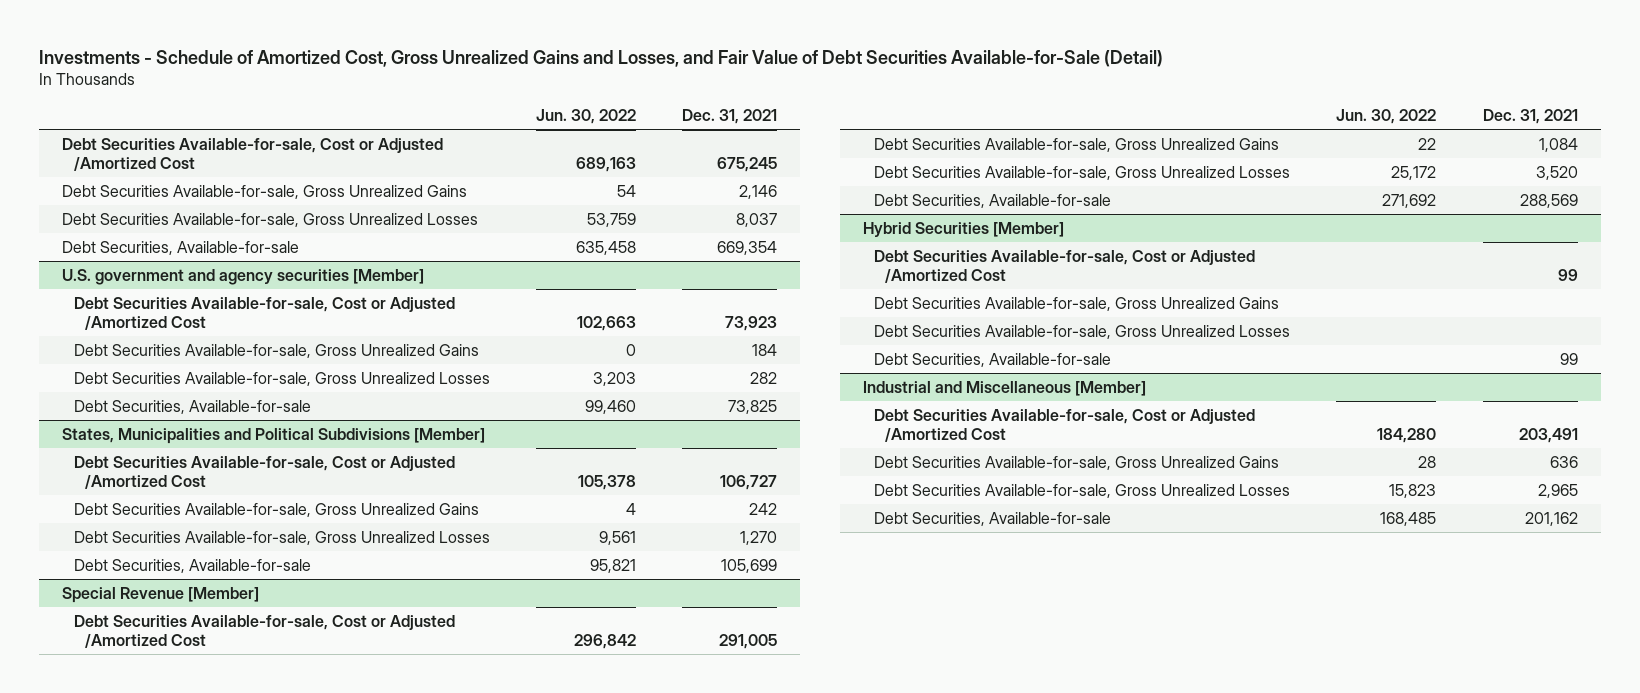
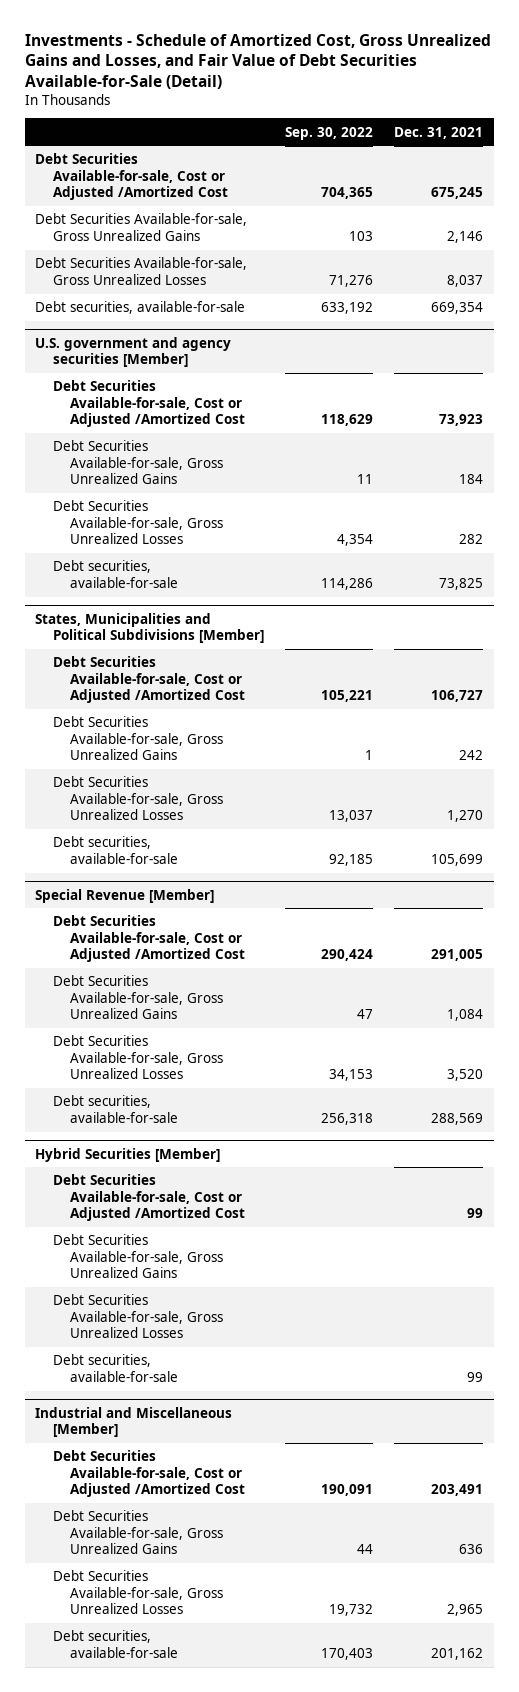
[535,108,636,124] Jun. 30, 2022 -> none
none -> [285,126,374,140] Sep. 30, 2022
[62,240,300,255] Debt Securities, Available-for-sale -> [35,301,246,315] Debt securities, available-for-sale
[73,399,311,414] Debt Securities, Available-for-sale -> [52,560,179,588] Debt securities, available-for-sale
[73,558,311,573] Debt Securities, Available-for-sale -> [52,836,179,864] Debt securities, available-for-sale
[874,193,1112,208] Debt Securities, Available-for-sale -> [52,1095,179,1123] Debt securities, available-for-sale
[874,352,1112,367] Debt Securities, Available-for-sale -> [52,1354,179,1382] Debt securities, available-for-sale
[874,511,1112,526] Debt Securities, Available-for-sale -> [52,1630,179,1658] Debt securities, available-for-sale

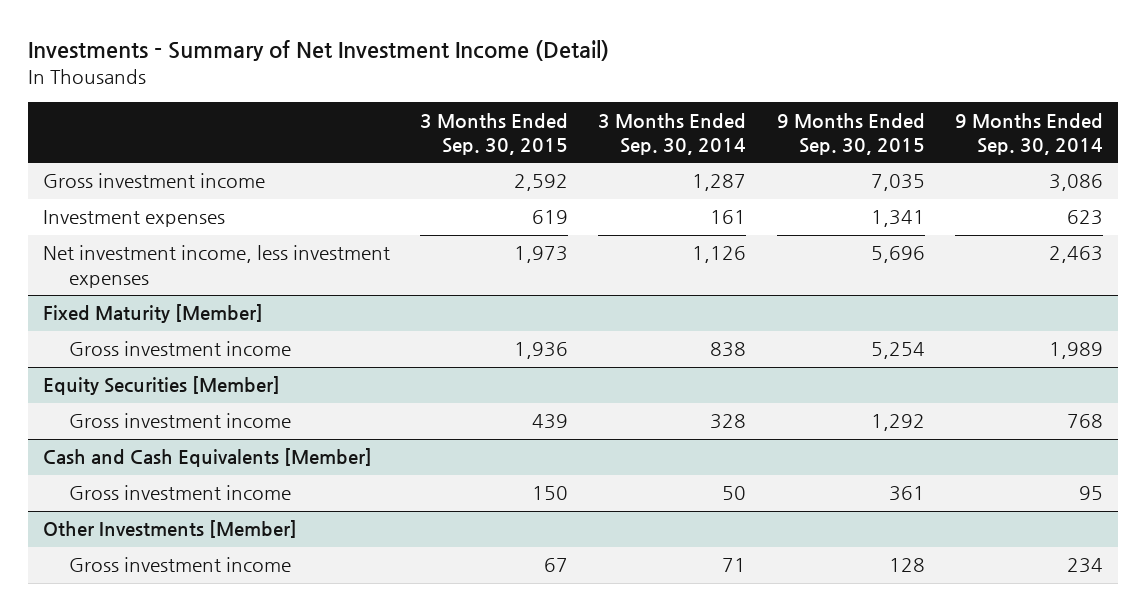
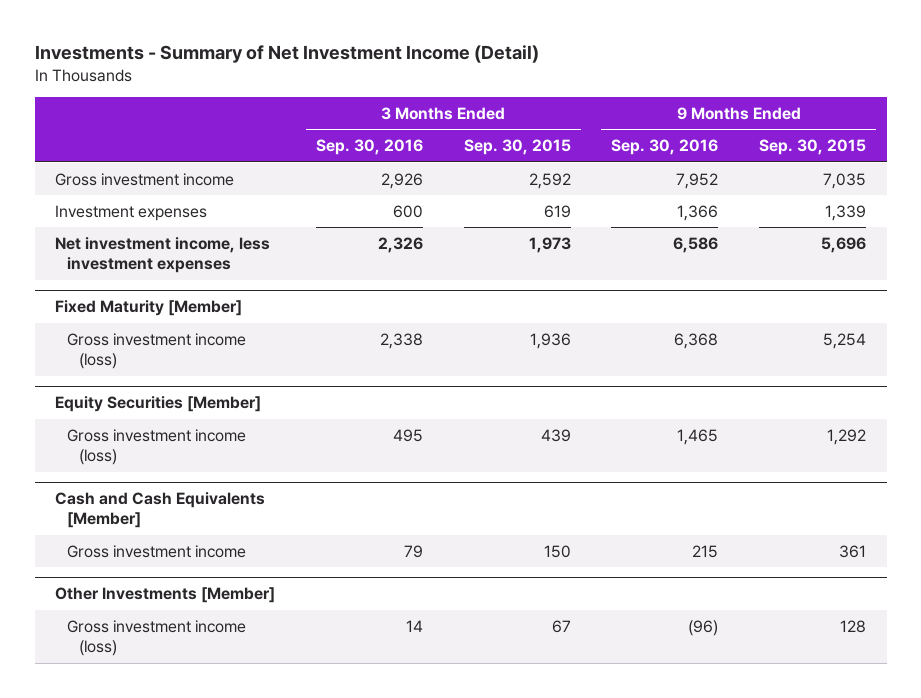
[598,112,747,156] 3 Months Ended Sep. 30, 2014 -> none
[954,112,1103,156] 9 Months Ended Sep. 30, 2014 -> none
none -> [315,139,423,156] Sep. 30, 2016
none -> [611,139,719,156] Sep. 30, 2016
[870,210,925,228] 1,341 -> [825,204,867,221] 1,339
[68,341,291,357] Gross investment income -> [67,332,247,370] Gross investment income (loss)
[68,413,291,429] Gross investment income -> [67,428,247,466] Gross investment income (loss)
[68,557,291,573] Gross investment income -> [67,619,247,657] Gross investment income (loss)

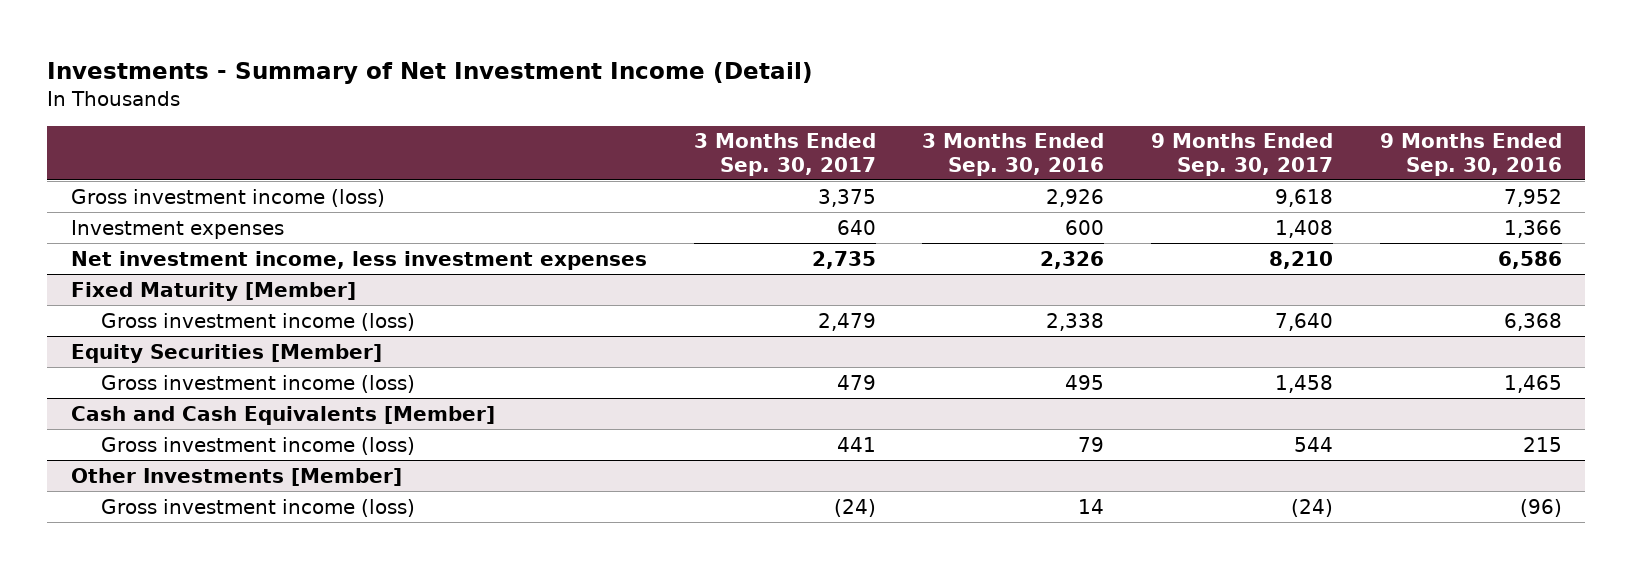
[463,139,571,156] Sep. 30, 2015 -> none
[759,139,867,156] Sep. 30, 2015 -> none
none -> [693,133,876,176] 3 Months Ended Sep. 30, 2017
none -> [1151,133,1334,176] 9 Months Ended Sep. 30, 2017
[55,172,235,186] Gross investment income -> [70,188,385,207] Gross investment income (loss)
[67,544,247,558] Gross investment income -> [101,436,416,455] Gross investment income (loss)

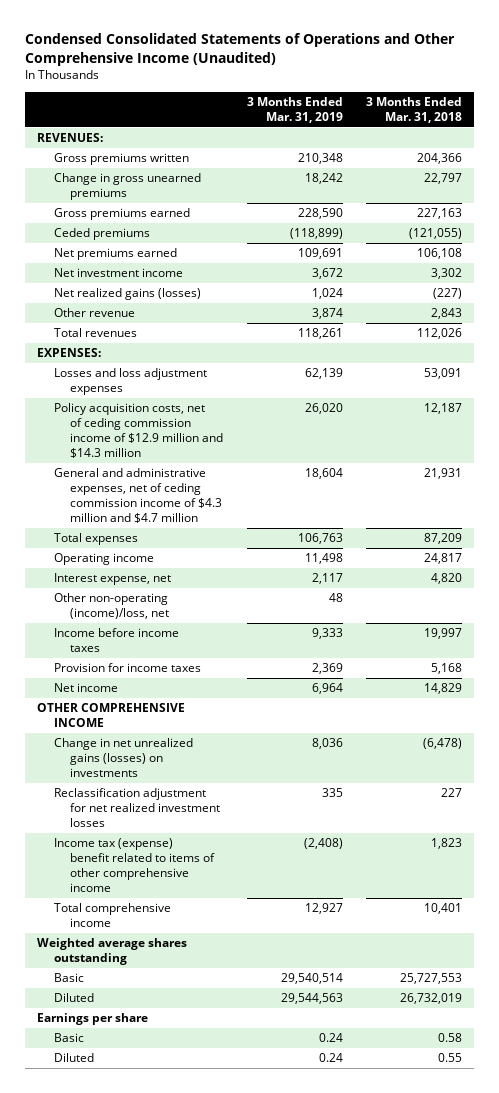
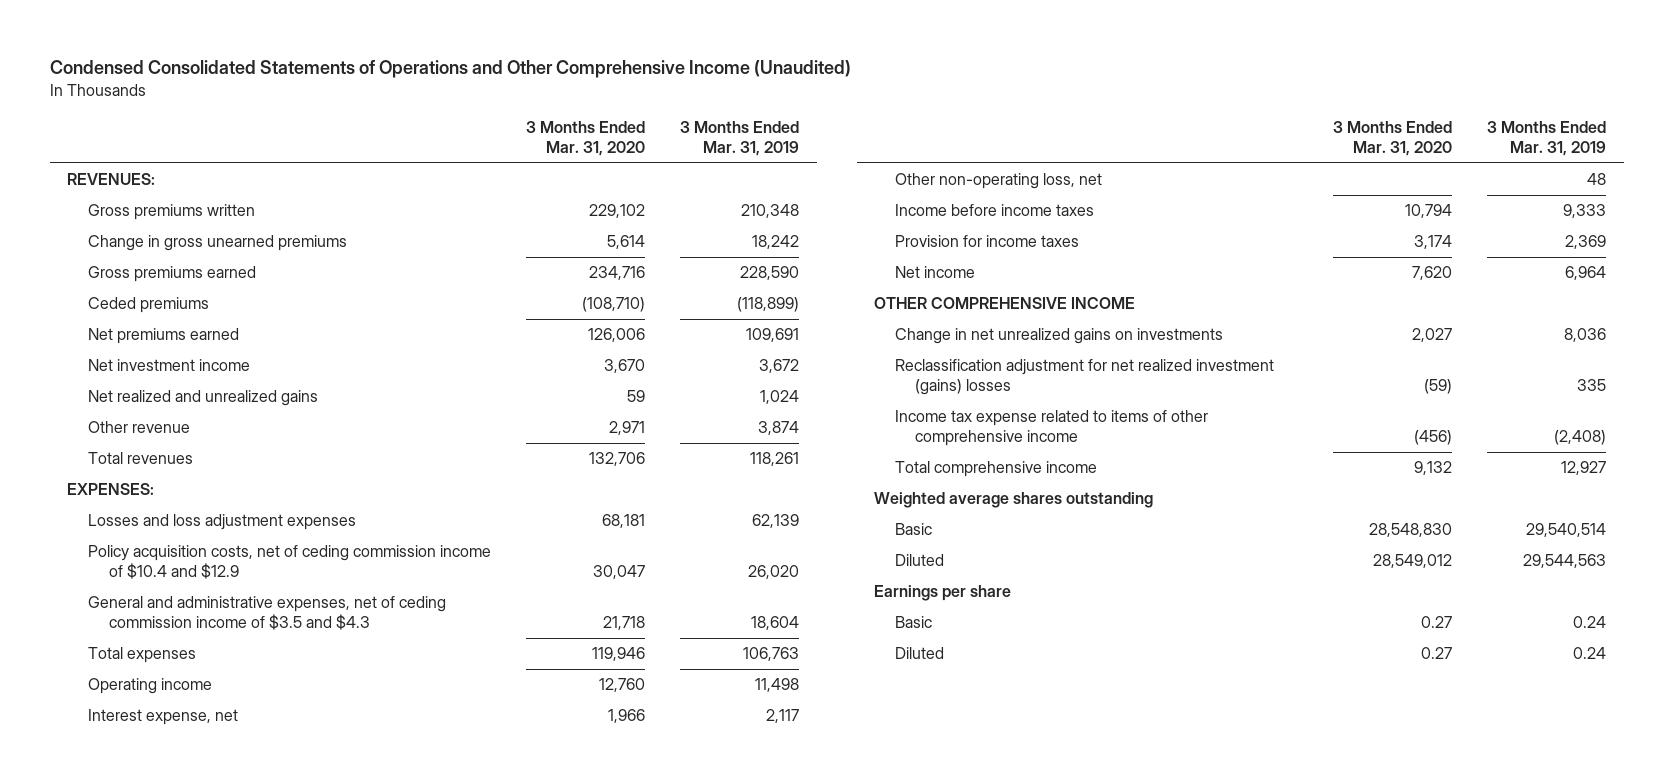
[365,97,462,123] 3 Months Ended Mar. 31, 2018 -> none
none -> [526,120,646,156] 3 Months Ended Mar. 31, 2020
[53,288,201,301] Net realized gains (losses) -> [88,390,319,407] Net realized and unrealized gains
[53,403,224,459] Policy acquisition costs, net of ceding commission income of $12.9 million and $14.3 million -> [88,545,492,580] Policy acquisition costs, net of ceding commission income of $10.4 and $12.9
[53,468,223,524] General and administrative expenses, net of ceding commission income of $4.3 million and $4.7 million -> [88,596,447,631] General and administrative expenses, net of ceding commission income of $3.5 and $4.3
[53,593,170,620] Other non-operating (income)/loss, net -> [894,173,1102,190] Other non-operating loss, net
[53,738,193,778] Change in net unrealized gains (losses) on investments -> [894,328,1223,345] Change in net unrealized gains on investments
[53,788,221,828] Reclassification adjustment for net realized investment losses -> [894,359,1274,396] Reclassification adjustment for net realized investment (gains) losses
[53,838,216,893] Income tax (expense) benefit related to items of other comprehensive income -> [894,410,1208,447] Income tax expense related to items of other comprehensive income

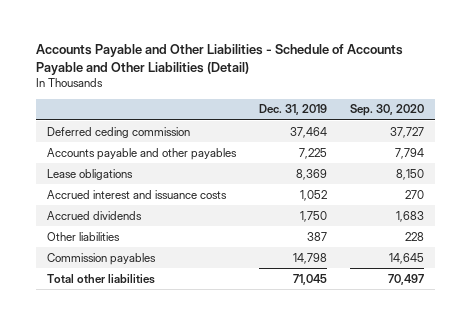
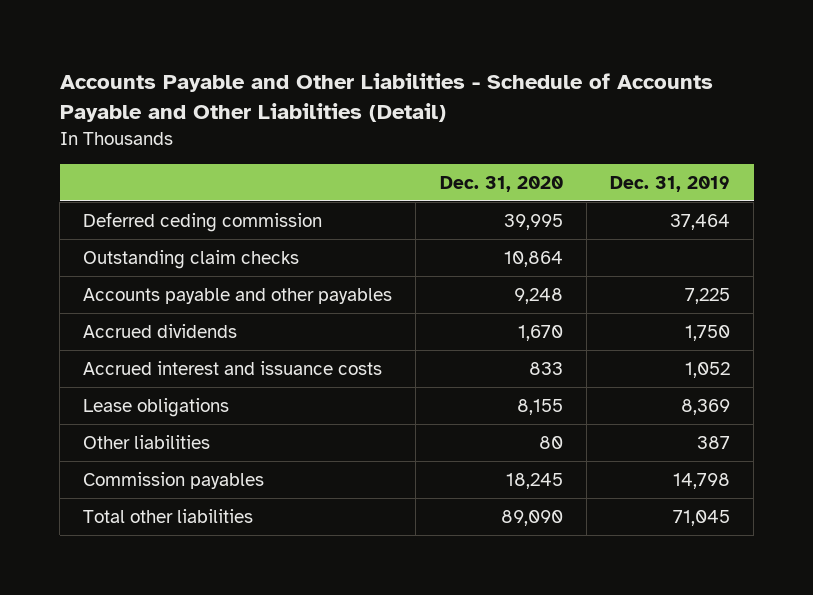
[349,104,424,117] Sep. 30, 2020 -> none
none -> [439,175,563,192] Dec. 31, 2020
none -> [83,250,300,270] Outstanding claim checks
[47,189,228,199] Accrued interest and issuance costs -> [83,361,383,376] Accrued interest and issuance costs
[47,168,134,180] Lease obligations -> [83,398,230,418] Lease obligations

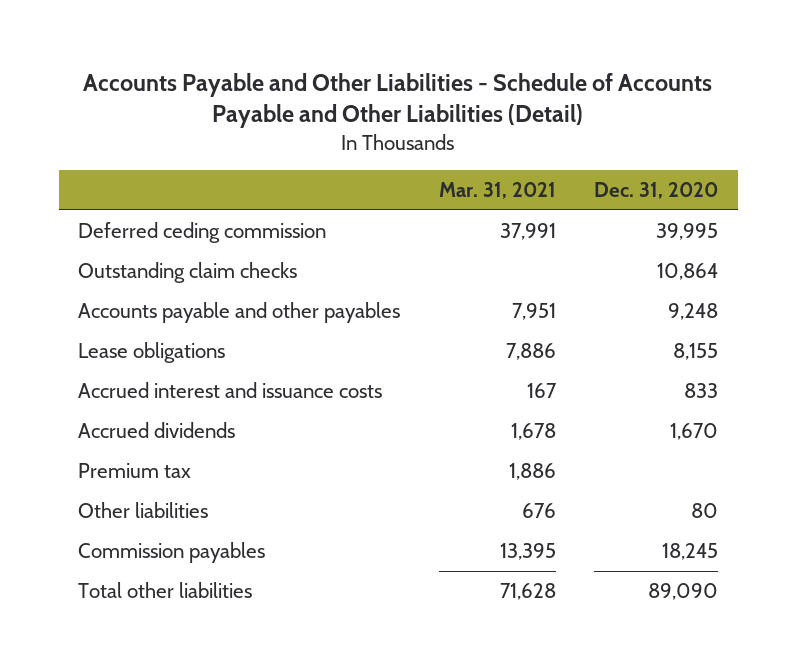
[609,175,730,192] Dec. 31, 2019 -> none
none -> [438,182,556,200] Mar. 31, 2021
[83,361,383,376] Accrued interest and issuance costs -> [78,381,383,398] Accrued interest and issuance costs
[83,324,238,339] Accrued dividends -> [78,421,236,438] Accrued dividends
none -> [78,462,192,478] Premium tax

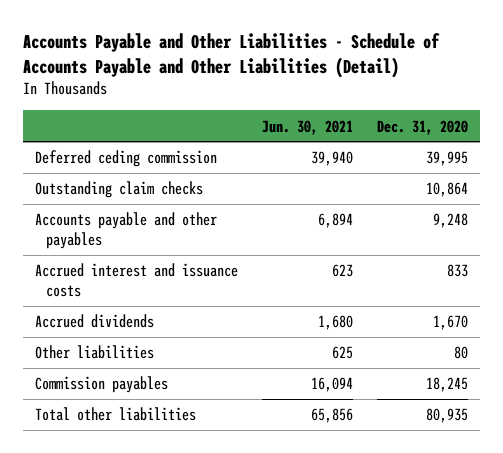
[438,182,556,200] Mar. 31, 2021 -> none
none -> [261,119,353,135] Jun. 30, 2021
[78,341,226,363] Lease obligations -> none
[78,462,192,478] Premium tax -> none
[648,582,719,600] 89,090 -> [425,408,468,424] 80,935

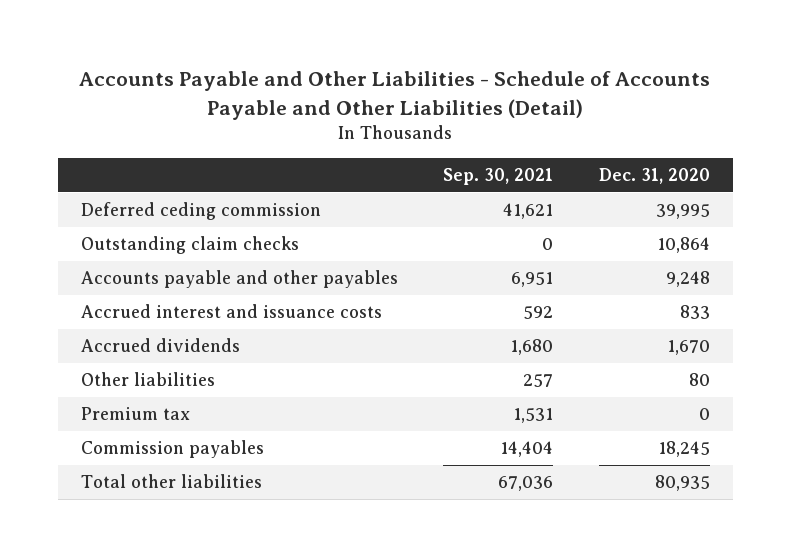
[261,119,353,135] Jun. 30, 2021 -> none
none -> [443,167,554,185] Sep. 30, 2021
none -> [80,407,190,421] Premium tax

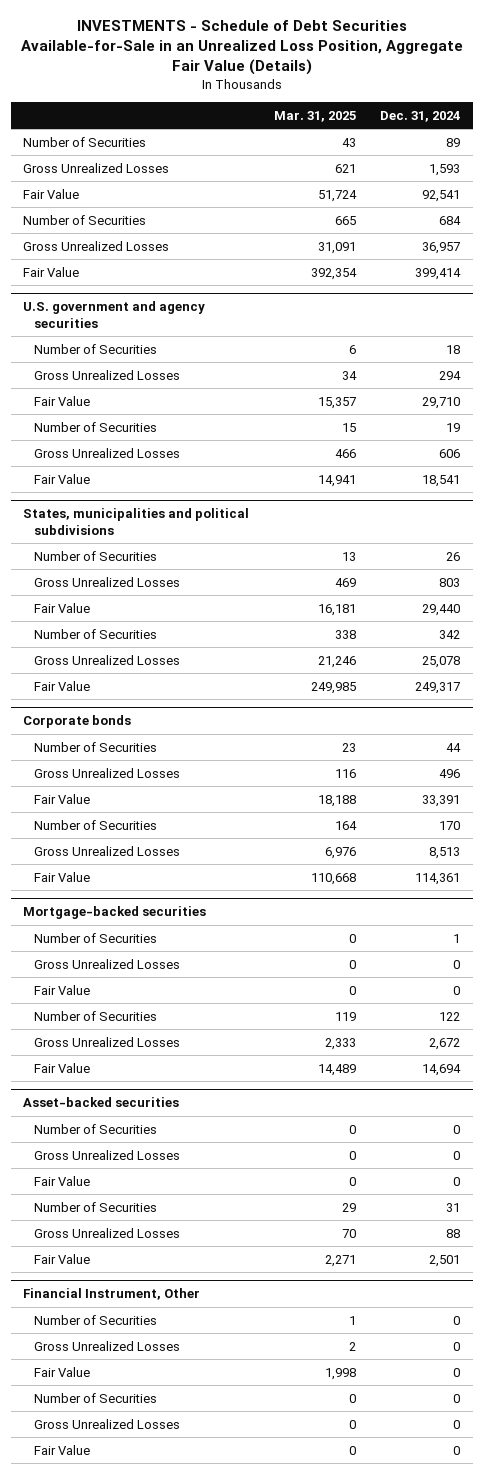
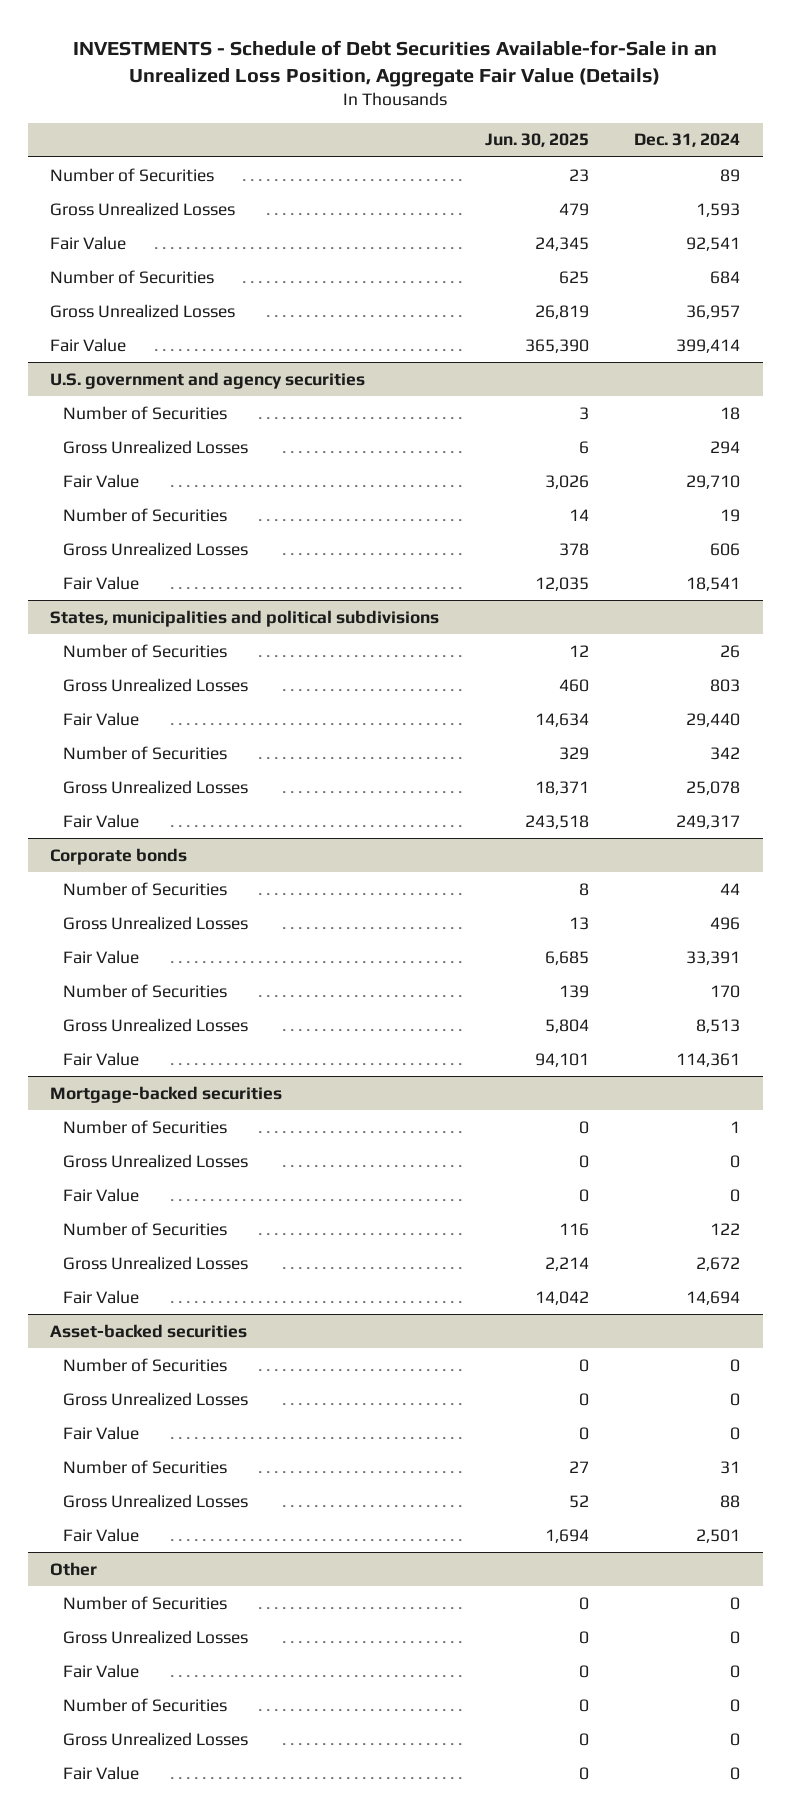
[273,110,356,122] Mar. 31, 2025 -> none
none -> [484,133,589,148] Jun. 30, 2025
[22,1288,200,1301] Financial Instrument, Other -> [50,1561,98,1576] Other

